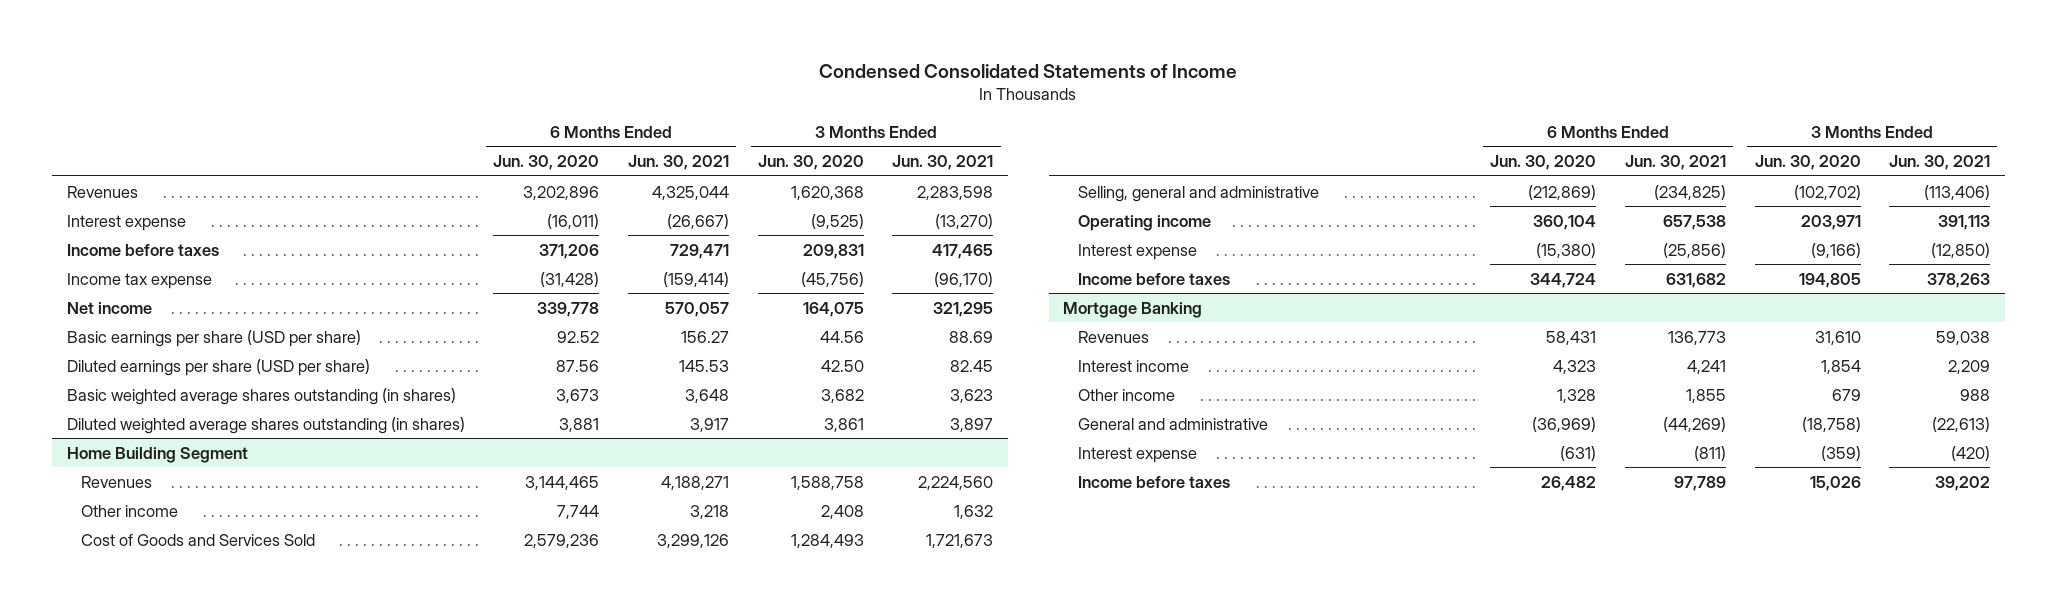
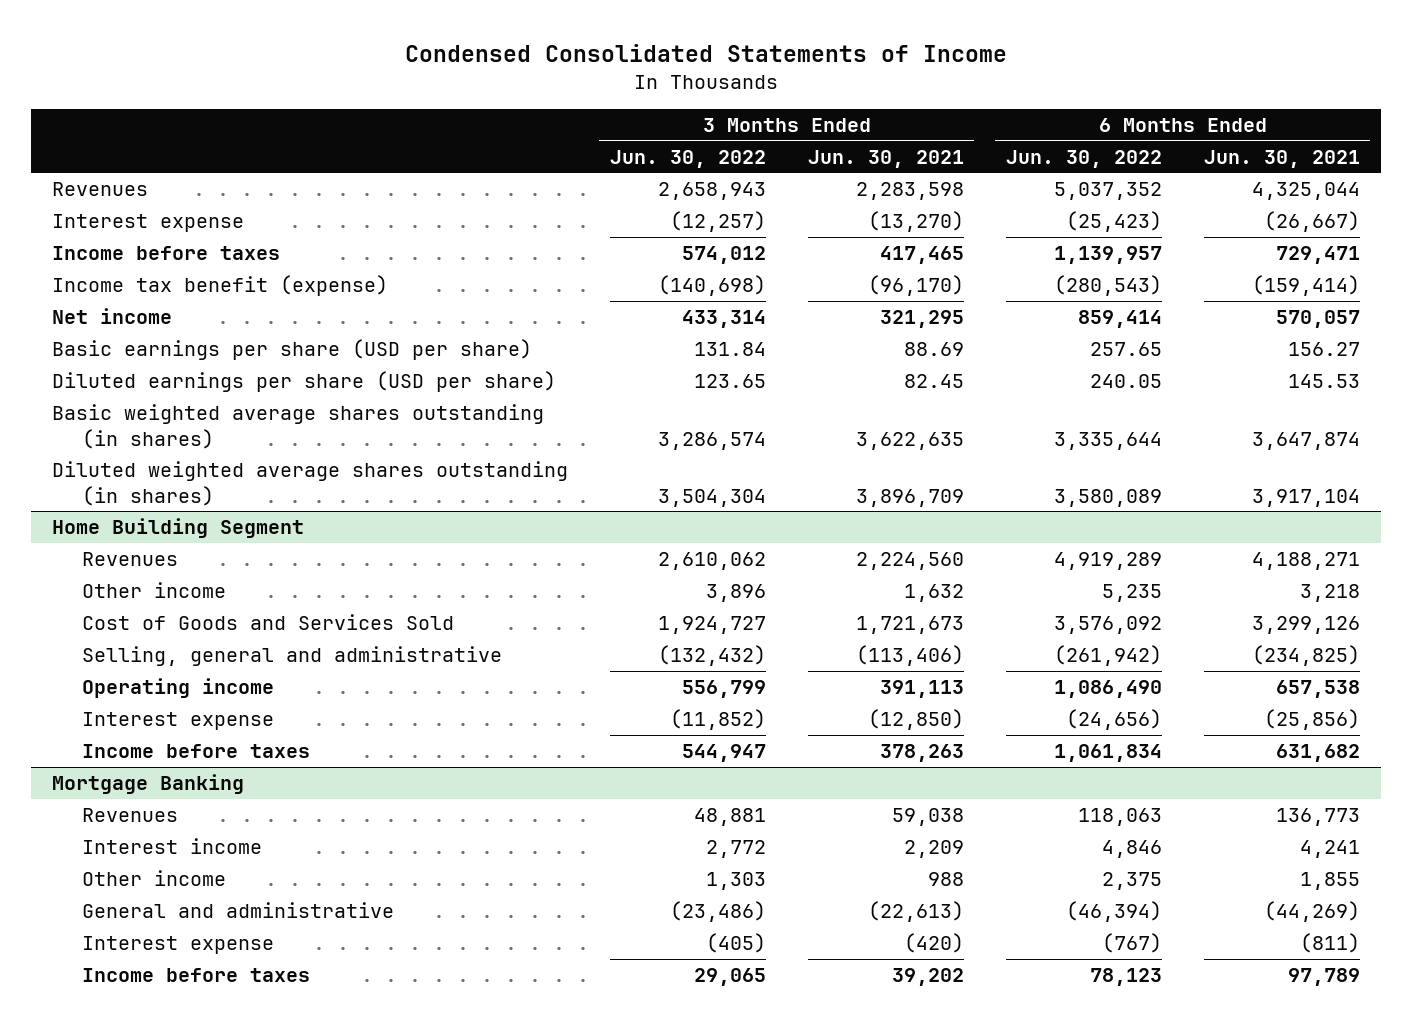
[493,155,600,171] Jun. 30, 2020 -> none
[757,155,864,171] Jun. 30, 2020 -> none
none -> [609,149,766,168] Jun. 30, 2022
none -> [1005,149,1162,168] Jun. 30, 2022
[66,272,212,289] Income tax expense -> [51,275,388,297] Income tax benefit (expense)
[685,388,730,403] 3,648 -> [1251,431,1360,450] 3,647,874
[950,388,994,403] 3,623 -> [855,431,964,450] 3,622,635
[690,417,730,432] 3,917 -> [1251,488,1360,507] 3,917,104
[950,417,994,432] 3,897 -> [855,488,964,507] 3,896,709

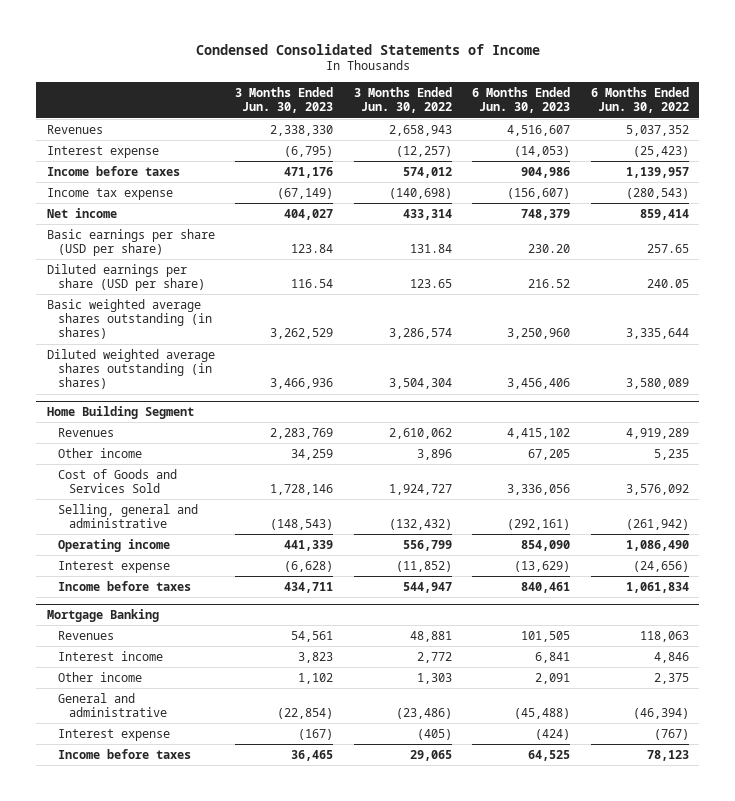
[807,149,964,168] Jun. 30, 2021 -> none
[1203,149,1360,168] Jun. 30, 2021 -> none
none -> [235,86,334,114] 3 Months Ended Jun. 30, 2023
none -> [472,86,571,114] 6 Months Ended Jun. 30, 2023
[51,275,388,297] Income tax benefit (expense) -> [46,187,173,200] Income tax expense

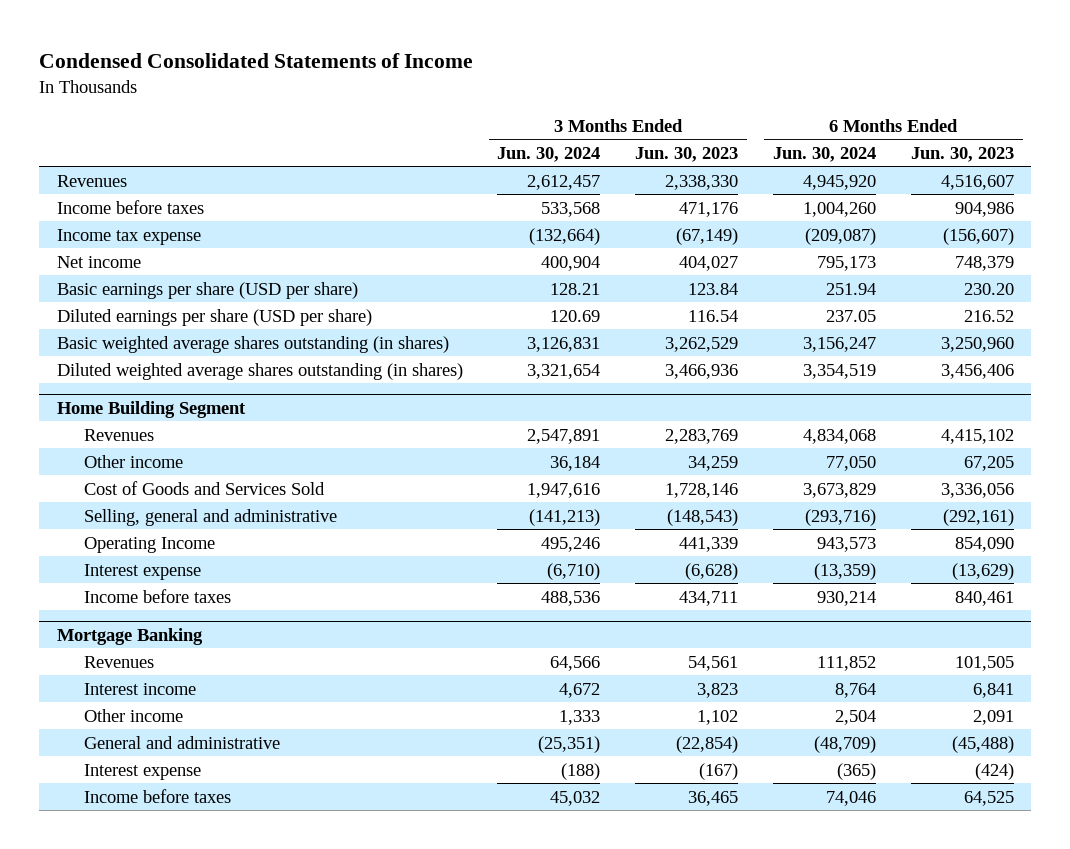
[353,86,452,114] 3 Months Ended Jun. 30, 2022 -> none
[590,86,689,114] 6 Months Ended Jun. 30, 2022 -> none
none -> [497,146,601,162] Jun. 30, 2024
none -> [773,146,877,162] Jun. 30, 2024
[46,145,159,158] Interest expense -> none
[57,538,170,552] Operating income -> [84,536,216,553] Operating Income

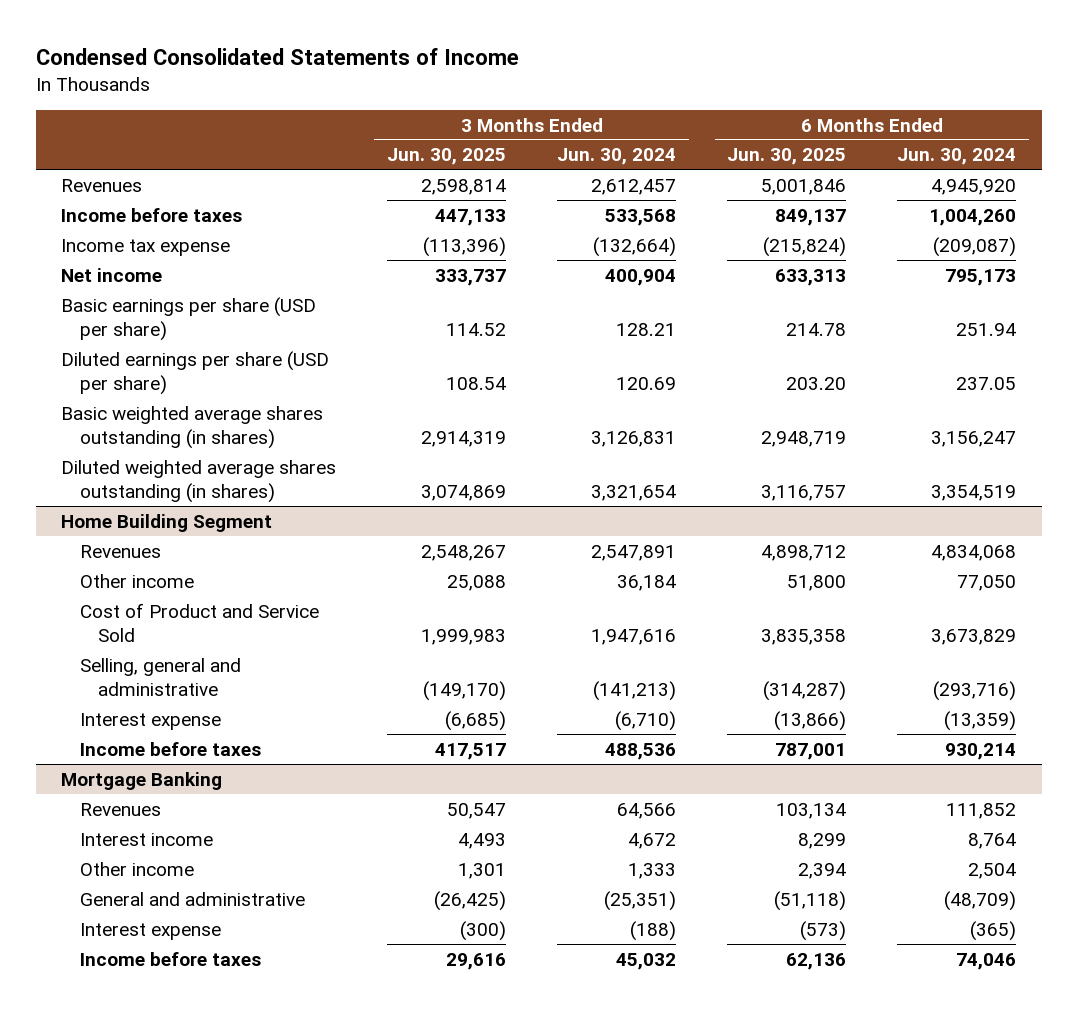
[635,146,739,162] Jun. 30, 2023 -> none
[910,146,1014,162] Jun. 30, 2023 -> none
none -> [387,148,507,166] Jun. 30, 2025
none -> [727,148,847,166] Jun. 30, 2025
[84,480,326,495] Cost of Goods and Services Sold -> [79,602,319,642] Cost of Product and Service Sold
[84,536,216,553] Operating Income -> none

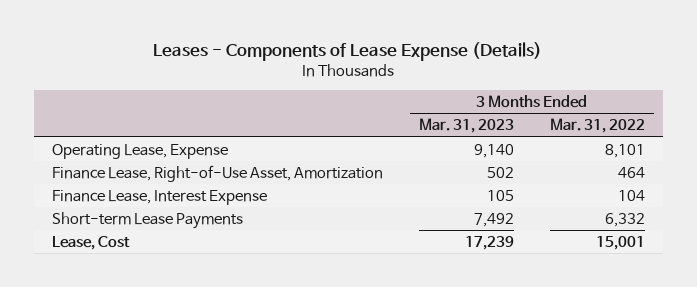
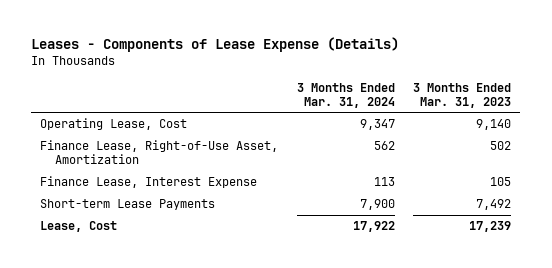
[550,118,646,134] Mar. 31, 2022 -> none
none -> [296,82,395,108] 3 Months Ended Mar. 31, 2024
[51,143,228,159] Operating Lease, Expense -> [40,118,188,131] Operating Lease, Cost

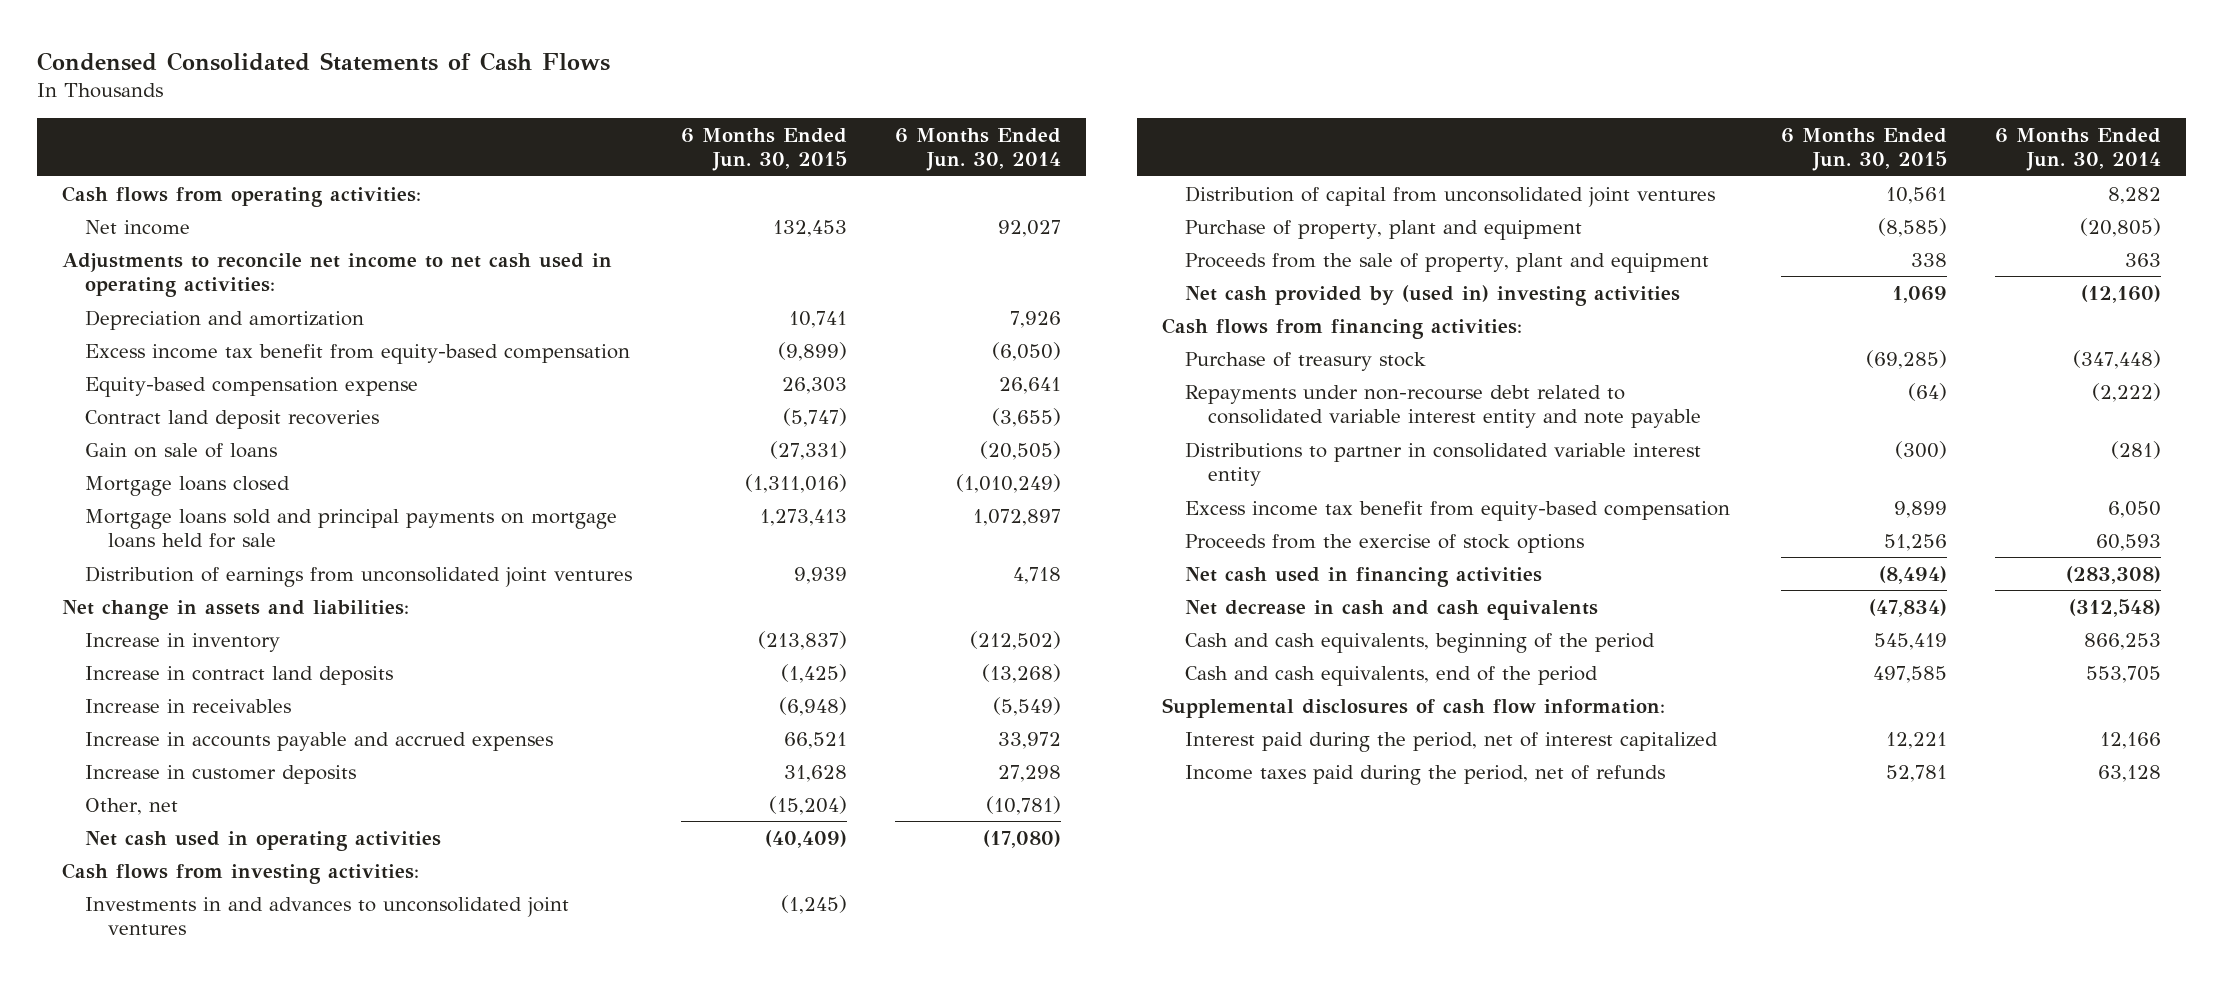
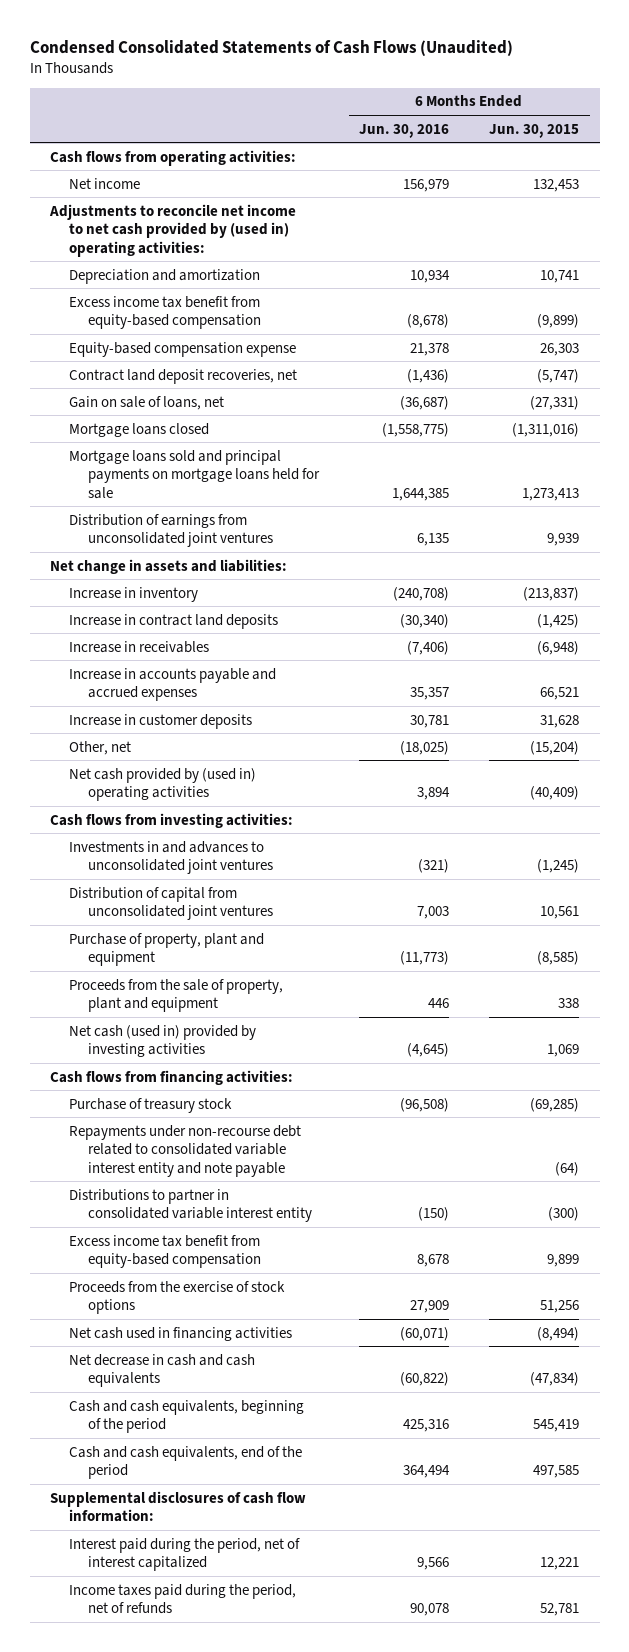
[37,51,611,71] Condensed Consolidated Statements of Cash Flows -> [29,39,513,56] Condensed Consolidated Statements of Cash Flows (Unaudited)
[895,128,1062,172] 6 Months Ended Jun. 30, 2014 -> none
none -> [359,123,450,138] Jun. 30, 2016
[61,252,612,298] Adjustments to reconcile net income to net cash used in operating activities: -> [48,203,296,257] Adjustments to reconcile net income to net cash provided by (used in) operating activities:
[84,409,379,429] Contract land deposit recoveries -> [68,368,297,384] Contract land deposit recoveries, net
[84,442,277,458] Gain on sale of loans -> [68,395,224,410] Gain on sale of loans, net
[84,830,441,851] Net cash used in operating activities -> [68,767,256,802] Net cash provided by (used in) operating activities
[1184,284,1680,306] Net cash provided by (used in) investing activities -> [68,1024,256,1058] Net cash (used in) provided by investing activities

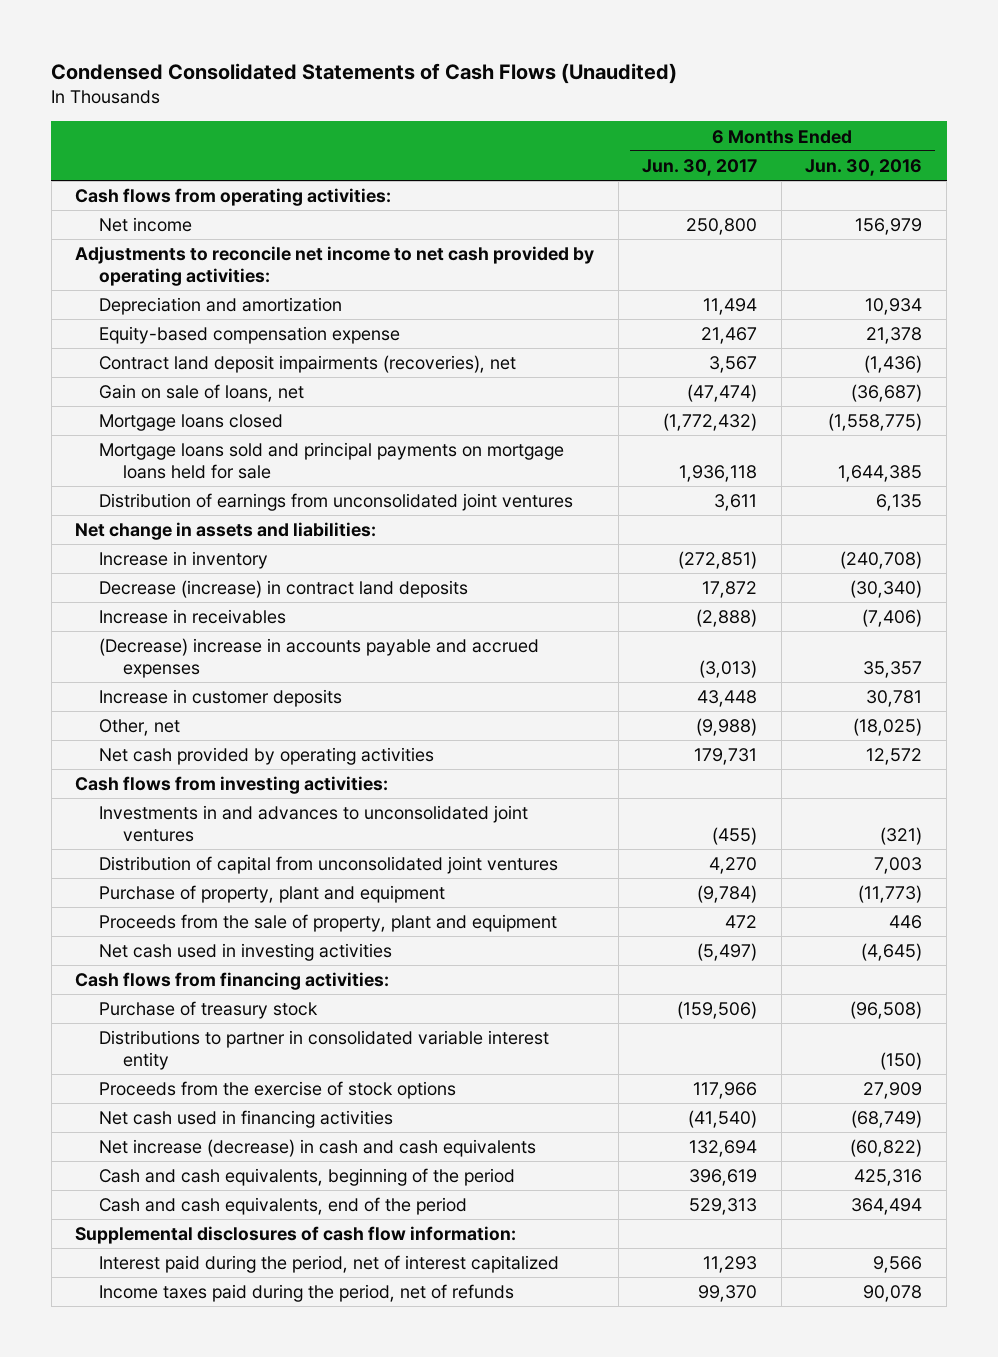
[489,123,580,138] Jun. 30, 2015 -> none
none -> [642,158,758,176] Jun. 30, 2017
[48,203,296,257] Adjustments to reconcile net income to net cash provided by (used in) operating activities: -> [75,246,595,286] Adjustments to reconcile net income to net cash provided by operating activities:
[68,295,261,330] Excess income tax benefit from equity-based compensation -> none
[68,368,297,384] Contract land deposit recoveries, net -> [99,355,517,374] Contract land deposit impairments (recoveries), net
[68,613,278,629] Increase in contract land deposits -> [99,580,469,599] Decrease (increase) in contract land deposits
[68,667,276,702] Increase in accounts payable and accrued expenses -> [99,638,540,678] (Decrease) increase in accounts payable and accrued expenses
[68,767,256,802] Net cash provided by (used in) operating activities -> [99,747,435,766] Net cash provided by operating activities
[417,787,451,801] 3,894 -> [866,748,923,766] 12,572
[68,1024,256,1058] Net cash (used in) provided by investing activities -> [99,943,393,962] Net cash used in investing activities
[68,1124,301,1177] Repayments under non-recourse debt related to consolidated variable interest entity and note payable -> none
[68,1234,261,1269] Excess income tax benefit from equity-based compensation -> none
[400,1326,450,1341] (60,071) -> [851,1110,923,1129] (68,749)
[68,1353,255,1388] Net decrease in cash and cash equivalents -> [99,1139,537,1158] Net increase (decrease) in cash and cash equivalents

